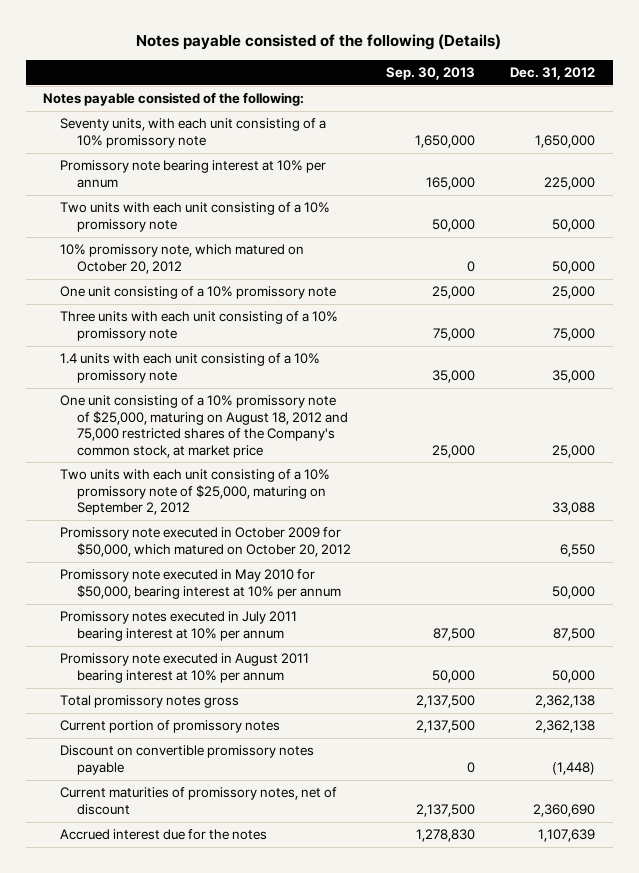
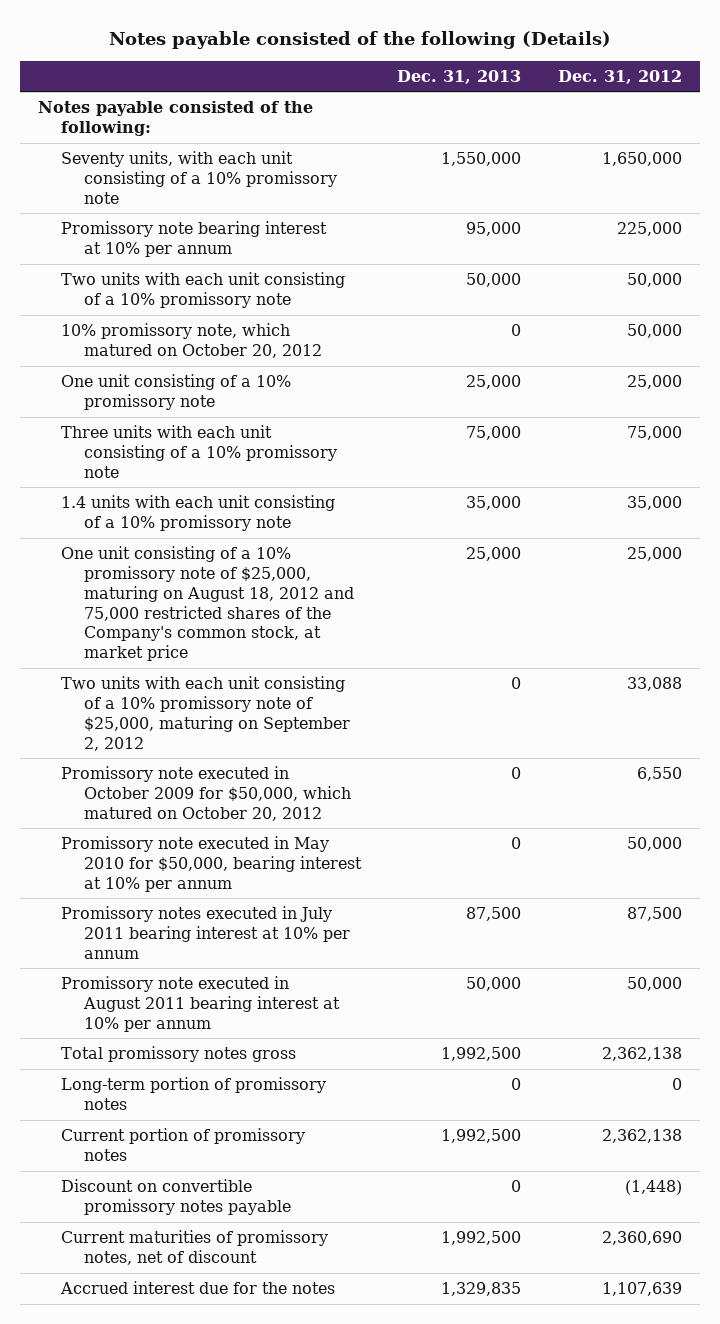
[385,67,475,81] Sep. 30, 2013 -> none
none -> [397,69,522,84] Dec. 31, 2013
none -> [61,1077,327,1111] Long-term portion of promissory notes

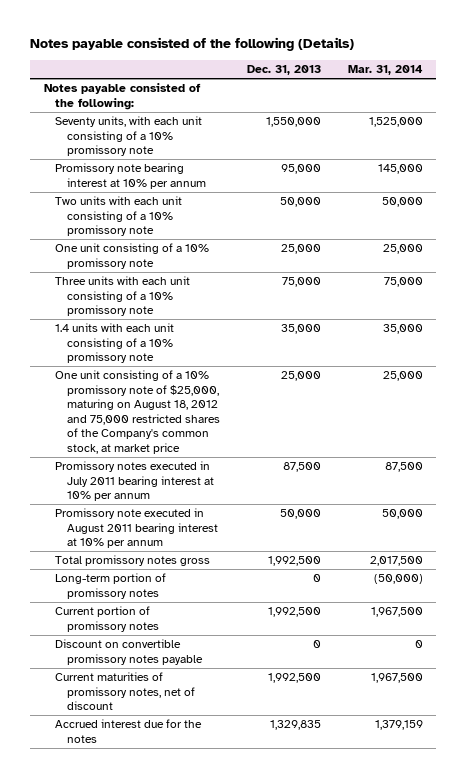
[557,69,682,84] Dec. 31, 2012 -> none
none -> [347,65,423,76] Mar. 31, 2014
[61,323,322,359] 10% promissory note, which matured on October 20, 2012 -> none
[61,676,350,751] Two units with each unit consisting of a 10% promissory note of $25,000, maturing on September 2, 2012 -> none
[61,766,351,821] Promissory note executed in October 2009 for $50,000, which matured on October 20, 2012 -> none
[61,836,362,892] Promissory note executed in May 2010 for $50,000, bearing interest at 10% per annum -> none

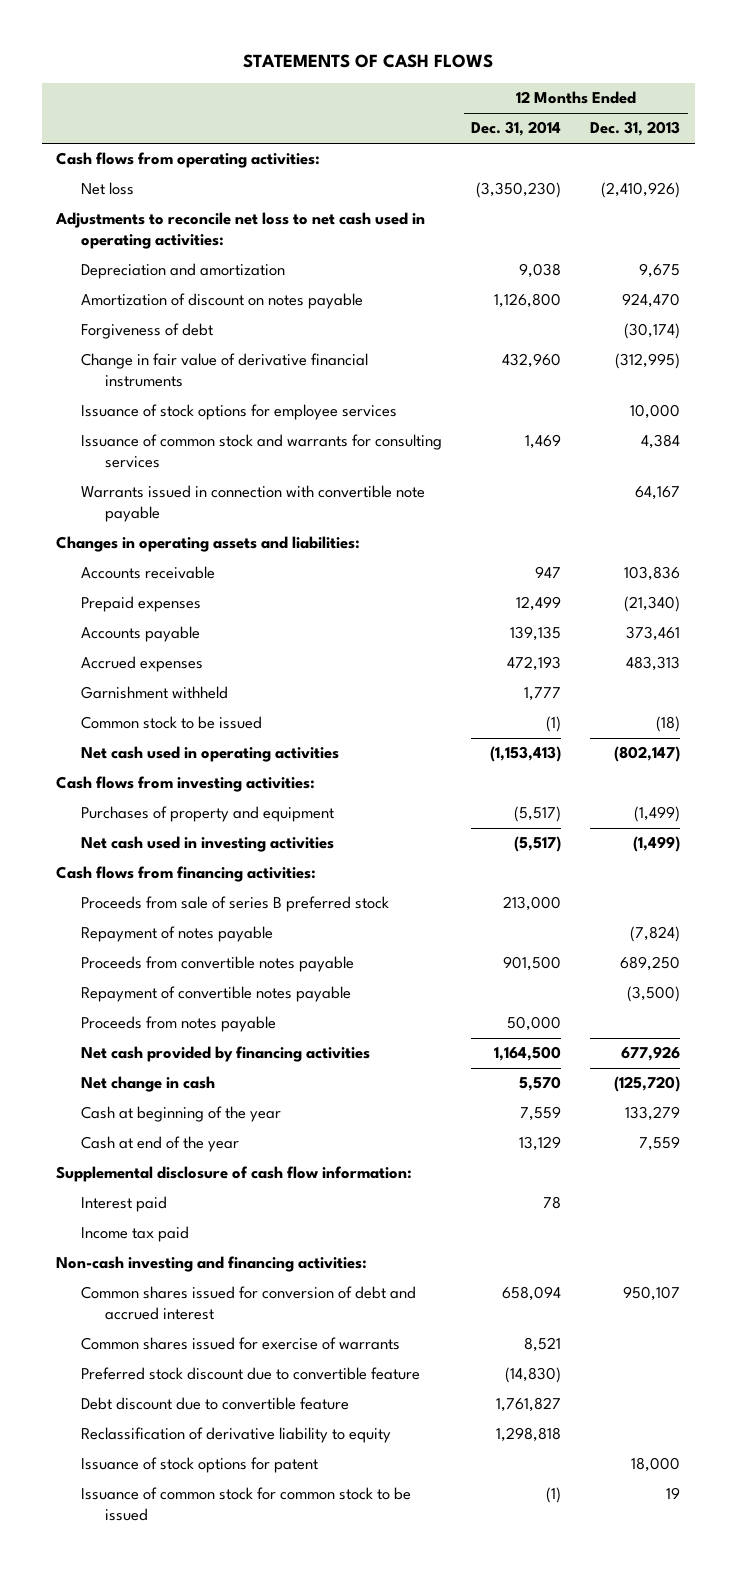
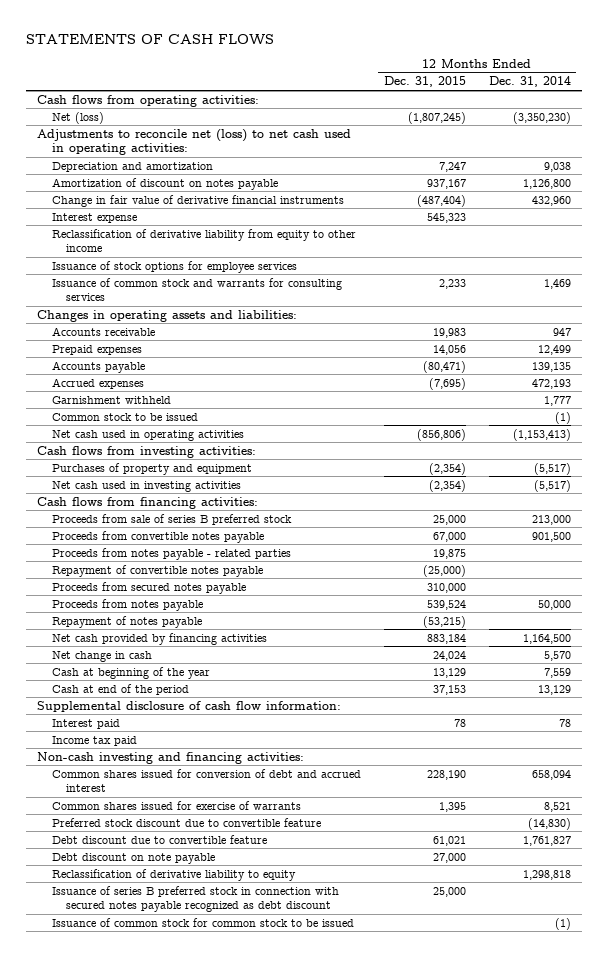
[590,121,681,137] Dec. 31, 2013 -> none
none -> [383,76,466,88] Dec. 31, 2015
[80,182,134,196] Net loss -> [51,111,104,124] Net (loss)
[55,212,426,250] Adjustments to reconcile net loss to net cash used in operating activities: -> [37,128,352,156] Adjustments to reconcile net (loss) to net cash used in operating activities:
[80,323,213,340] Forgiveness of debt -> none
none -> [51,212,137,223] Interest expense
none -> [51,228,356,253] Reclassification of derivative liability from equity to other income
[80,485,425,523] Warrants issued in connection with convertible note payable -> none
none -> [51,547,291,560] Proceeds from notes payable - related parties
none -> [51,581,246,594] Proceeds from secured notes payable
[80,926,273,943] Repayment of notes payable -> [51,615,202,628] Repayment of notes payable
[80,1136,239,1153] Cash at end of the year -> [51,683,189,695] Cash at end of the period
none -> [51,852,215,864] Debt discount on note payable
[80,1457,318,1474] Issuance of stock options for patent -> none
none -> [51,885,339,913] Issuance of series B preferred stock in connection with secured notes payable recognized as debt discount

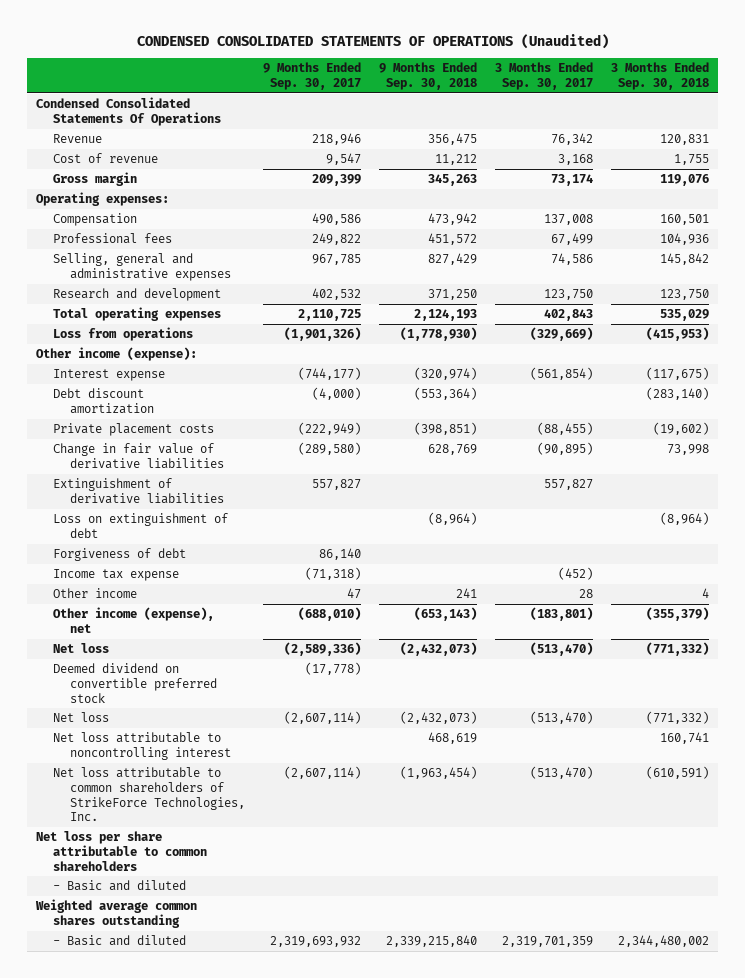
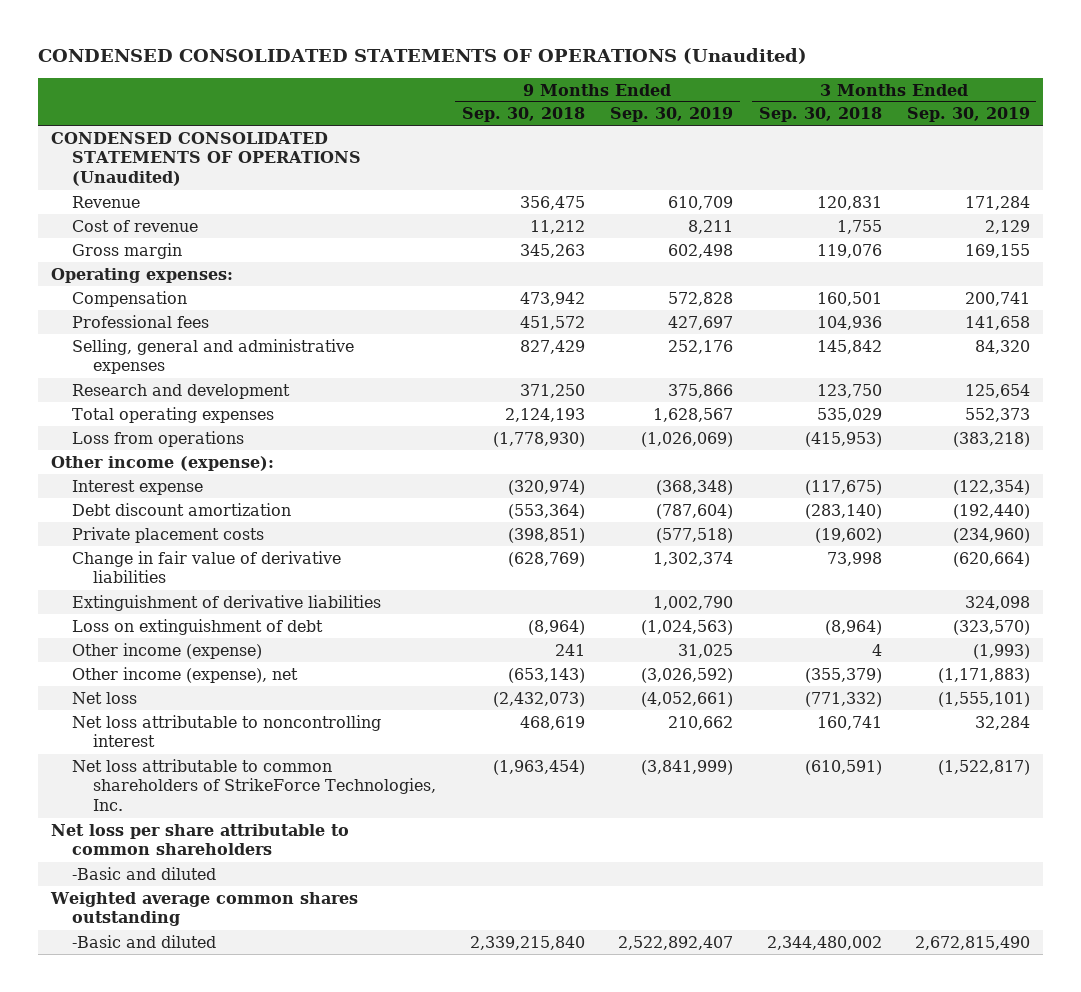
[262,61,361,90] 9 Months Ended Sep. 30, 2017 -> none
[494,61,593,90] 3 Months Ended Sep. 30, 2017 -> none
none -> [610,107,734,123] Sep. 30, 2019
none -> [906,107,1030,123] Sep. 30, 2019
[36,97,222,126] Condensed Consolidated Statements Of Operations -> [50,131,362,187] CONDENSED CONSOLIDATED STATEMENTS OF OPERATIONS (Unaudited)
[427,444,477,456] 628,769 -> [507,551,585,567] (628,769)
[53,548,187,562] Forgiveness of debt -> none
[53,569,180,582] Income tax expense -> none
[53,588,138,599] Other income -> [72,642,263,659] Other income (expense)
[53,663,217,703] Deemed dividend on convertible preferred stock -> none
[53,712,110,723] Net loss -> none
[53,880,187,892] - Basic and diluted -> [72,866,217,880] -Basic and diluted
[53,935,187,947] - Basic and diluted -> [72,934,217,948] -Basic and diluted

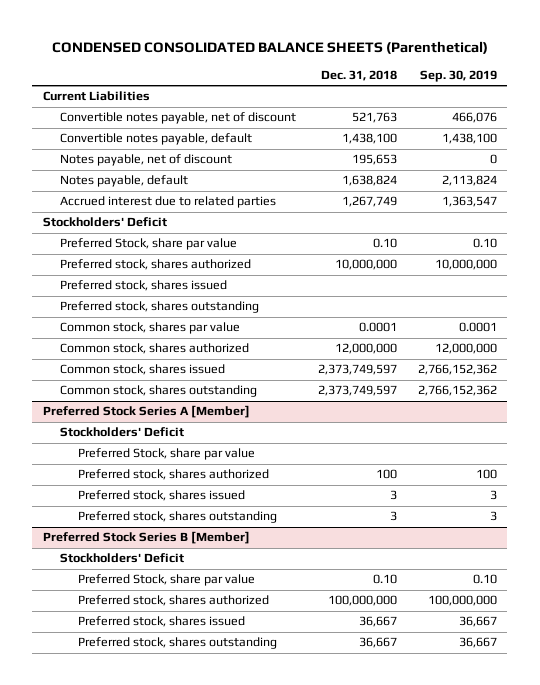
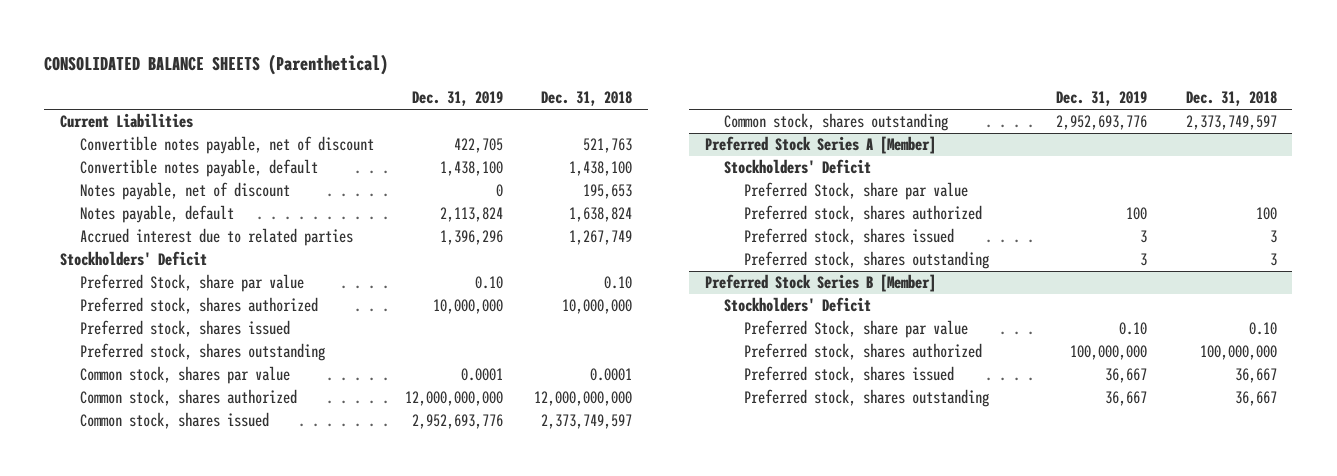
[51,40,488,54] CONDENSED CONSOLIDATED BALANCE SHEETS (Parenthetical) -> [44,53,389,75] CONSOLIDATED BALANCE SHEETS (Parenthetical)
[419,70,497,83] Sep. 30, 2019 -> none
none -> [412,91,504,107] Dec. 31, 2019
[334,343,397,355] 12,000,000 -> [534,391,633,407] 12,000,000,000

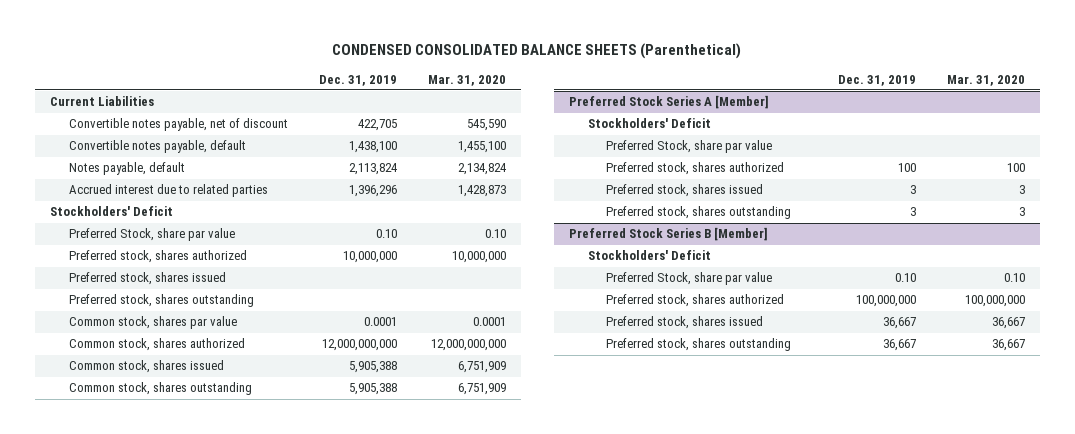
[44,53,389,75] CONSOLIDATED BALANCE SHEETS (Parenthetical) -> [332,43,742,60] CONDENSED CONSOLIDATED BALANCE SHEETS (Parenthetical)
[541,91,633,107] Dec. 31, 2018 -> none
none -> [427,74,506,86] Mar. 31, 2020
[79,182,290,201] Notes payable, net of discount -> none
[412,414,504,430] 2,952,693,776 -> [348,361,397,374] 5,905,388
[1056,115,1148,131] 2,952,693,776 -> [348,383,397,396] 5,905,388

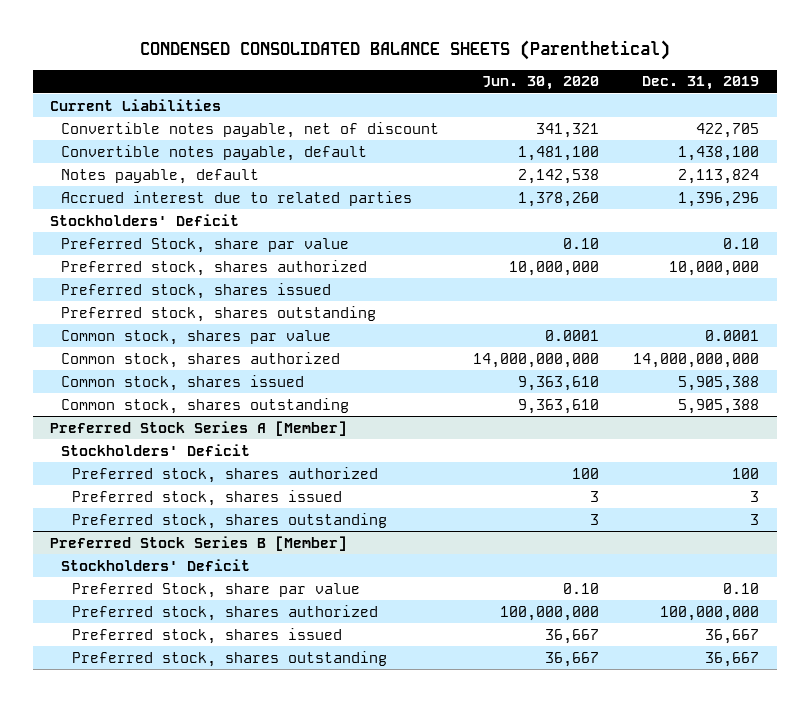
[427,74,506,86] Mar. 31, 2020 -> none
none -> [482,76,600,91] Jun. 30, 2020
[321,339,397,352] 12,000,000,000 -> [633,352,760,368] 14,000,000,000
[606,140,773,154] Preferred Stock, share par value -> none

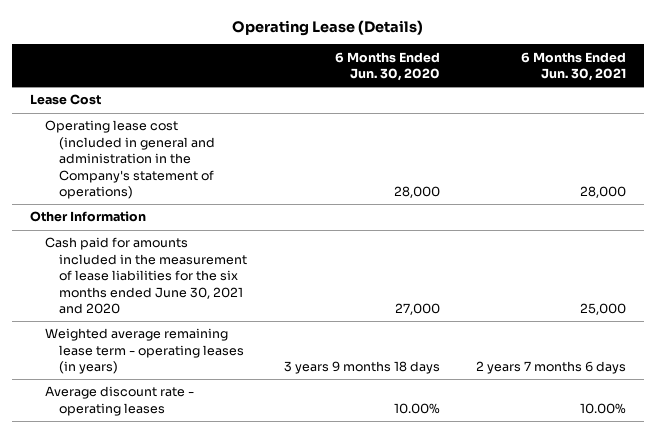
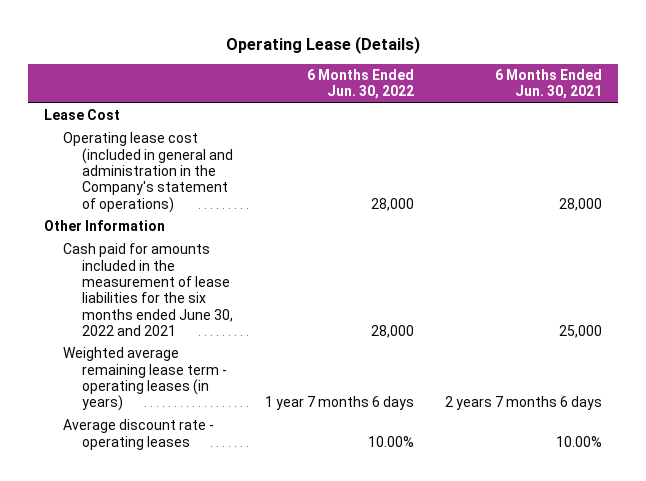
[334,51,440,82] 6 Months Ended Jun. 30, 2020 -> none
none -> [306,69,414,100] 6 Months Ended Jun. 30, 2022
[44,237,248,314] Cash paid for amounts included in the measurement of lease liabilities for the six months ended June 30, 2021 and 2020 -> [63,243,234,336] Cash paid for amounts included in the measurement of lease liabilities for the six months ended June 30, 2022 and 2021

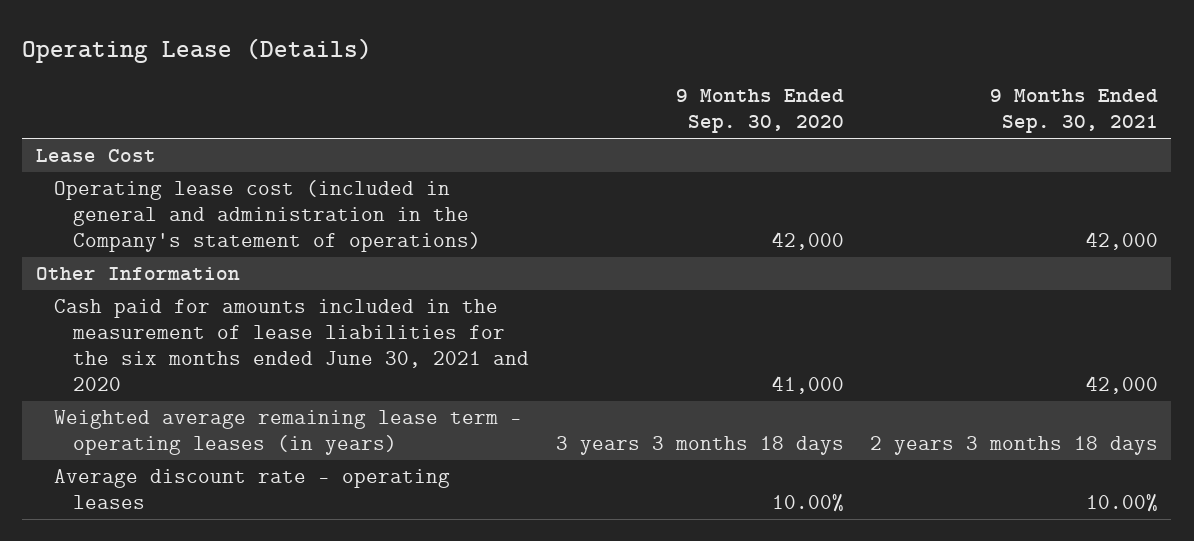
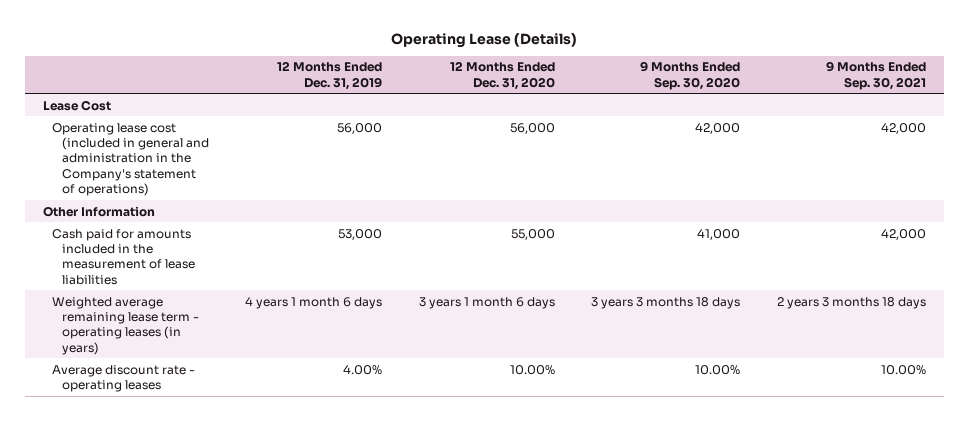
none -> [277,61,383,90] 12 Months Ended Dec. 31, 2019
none -> [449,61,555,90] 12 Months Ended Dec. 31, 2020
[54,299,530,392] Cash paid for amounts included in the measurement of lease liabilities for the six months ended June 30, 2021 and 2020 -> [52,228,195,285] Cash paid for amounts included in the measurement of lease liabilities

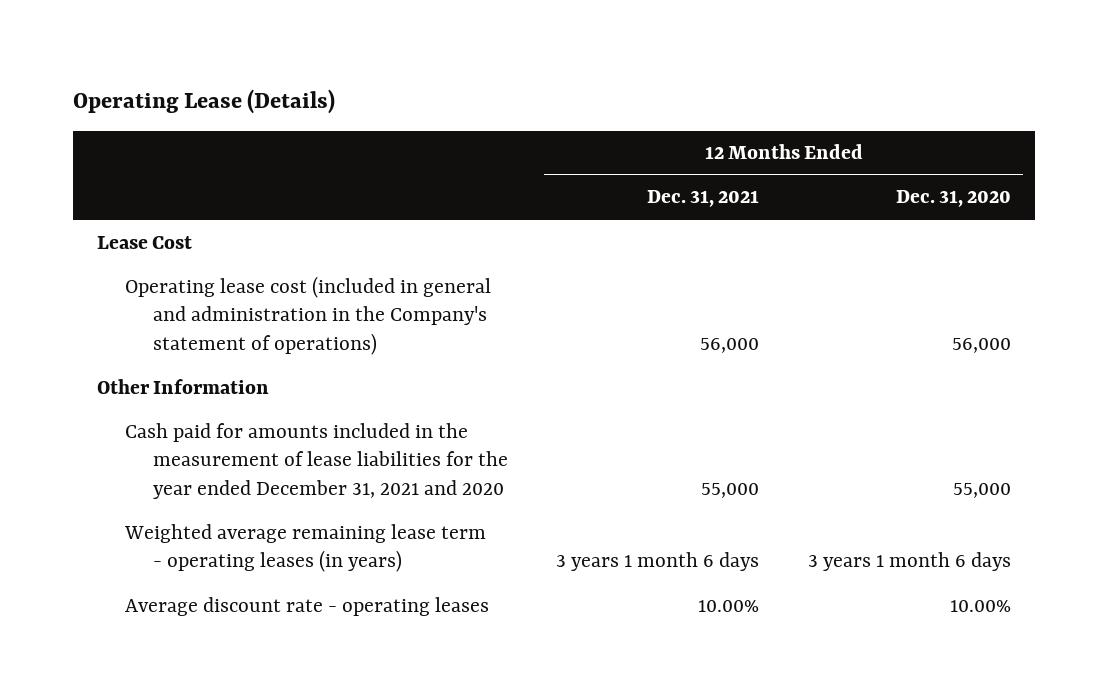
[277,61,383,90] 12 Months Ended Dec. 31, 2019 -> none
[640,61,741,90] 9 Months Ended Sep. 30, 2020 -> none
[825,61,926,90] 9 Months Ended Sep. 30, 2021 -> none
none -> [647,190,760,208] Dec. 31, 2021
[52,228,195,285] Cash paid for amounts included in the measurement of lease liabilities -> [124,422,508,499] Cash paid for amounts included in the measurement of lease liabilities for the year ended December 31, 2021 and 2020

